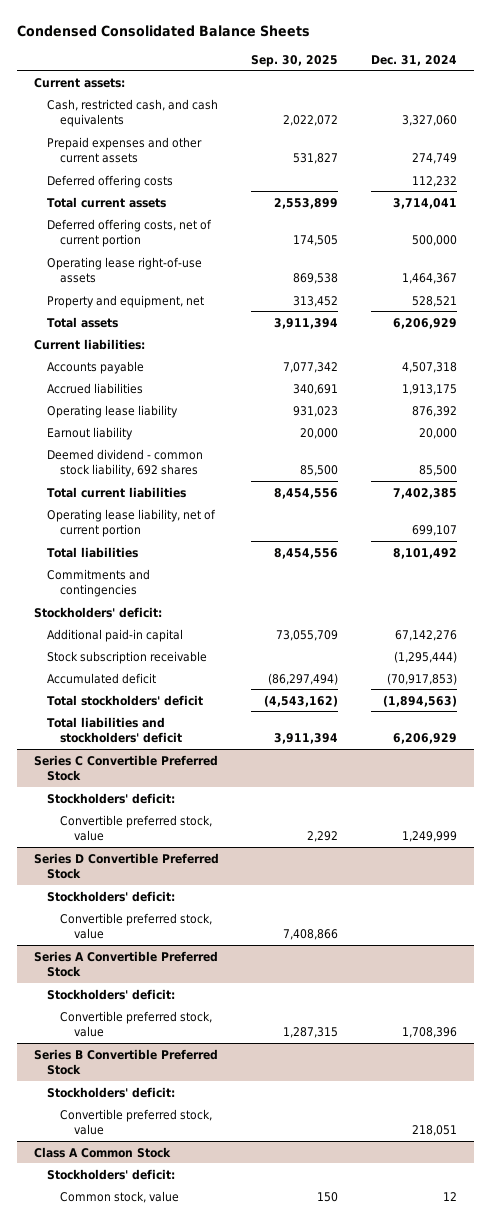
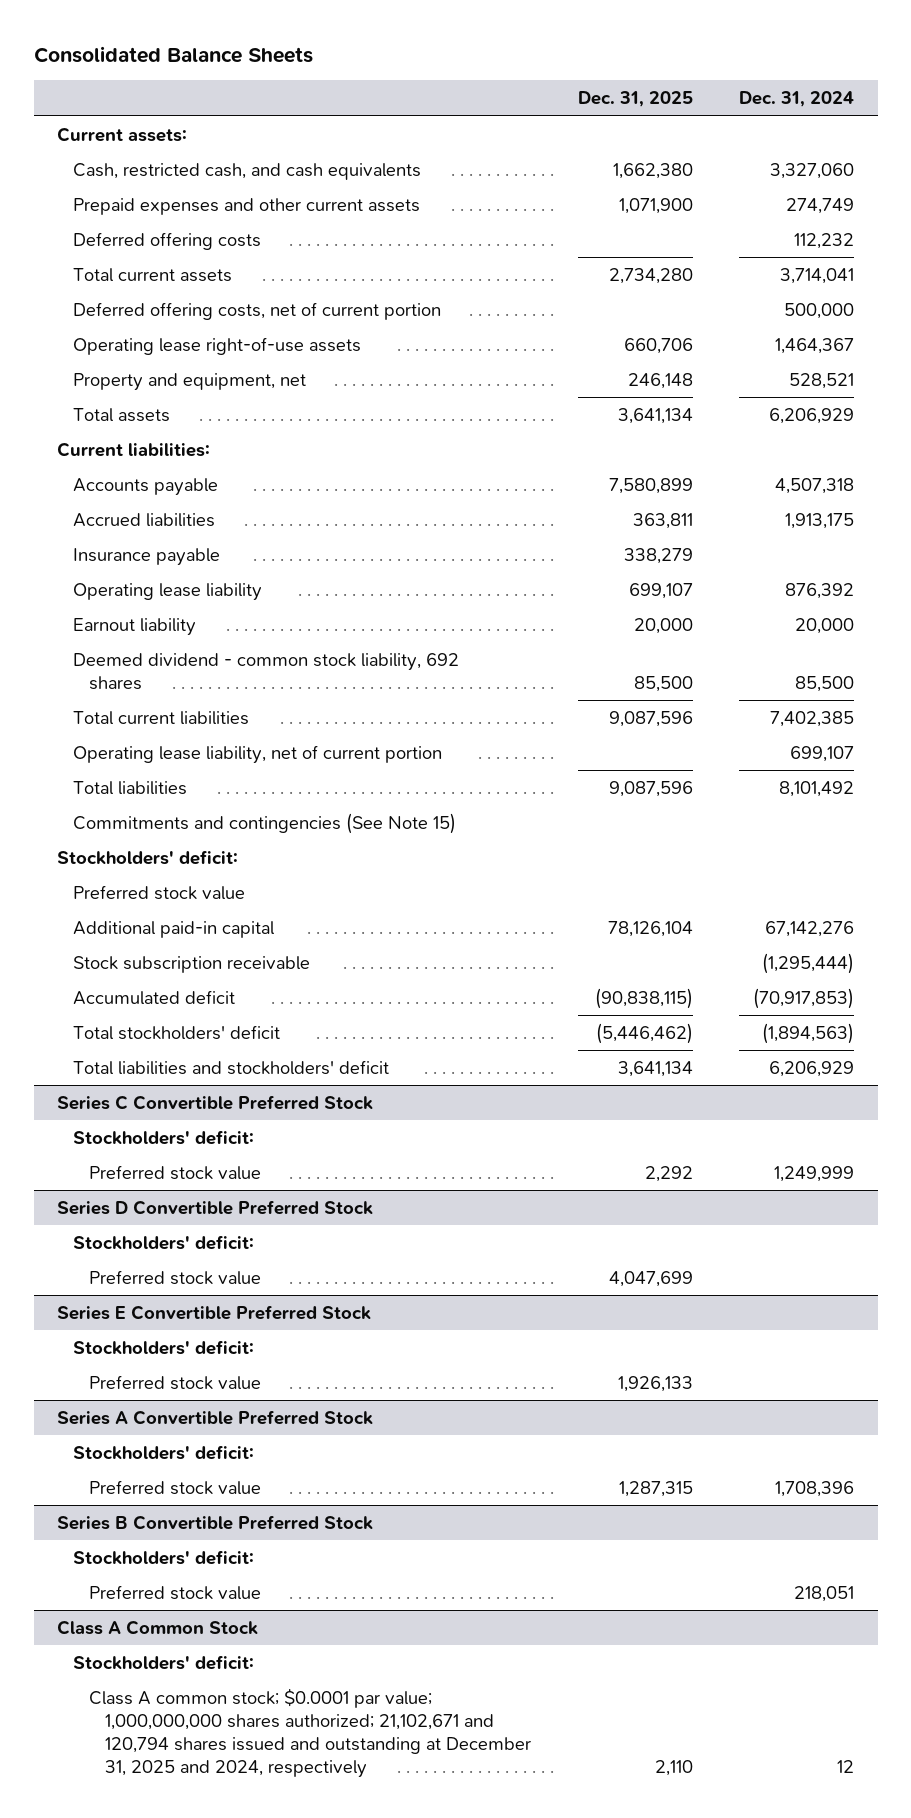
[17,25,311,38] Condensed Consolidated Balance Sheets -> [33,45,313,63] Consolidated Balance Sheets
[251,54,339,67] Sep. 30, 2025 -> none
none -> [577,91,693,108] Dec. 31, 2025
none -> [72,547,220,566] Insurance payable
[47,568,151,597] Commitments and contingencies -> [72,812,456,834] Commitments and contingencies (See Note 15)
none -> [72,884,245,900] Preferred stock value
[60,814,213,841] Convertible preferred stock, value -> [88,1164,261,1180] Preferred stock value
[60,912,213,939] Convertible preferred stock, value -> [88,1269,261,1285] Preferred stock value
none -> [56,1304,371,1320] Series E Convertible Preferred Stock
none -> [72,1339,254,1355] Stockholders' deficit:
none -> [88,1374,261,1390] Preferred stock value
[60,1010,213,1037] Convertible preferred stock, value -> [88,1479,261,1495] Preferred stock value
[60,1108,213,1135] Convertible preferred stock, value -> [88,1584,261,1600] Preferred stock value
[60,1190,180,1203] Common stock, value -> [88,1687,531,1778] Class A common stock; $0.0001 par value; 1,000,000,000 shares authorized; 21,102,671 and 120,794 shares issued and outstanding at December 31, 2025 and 2024, respectively

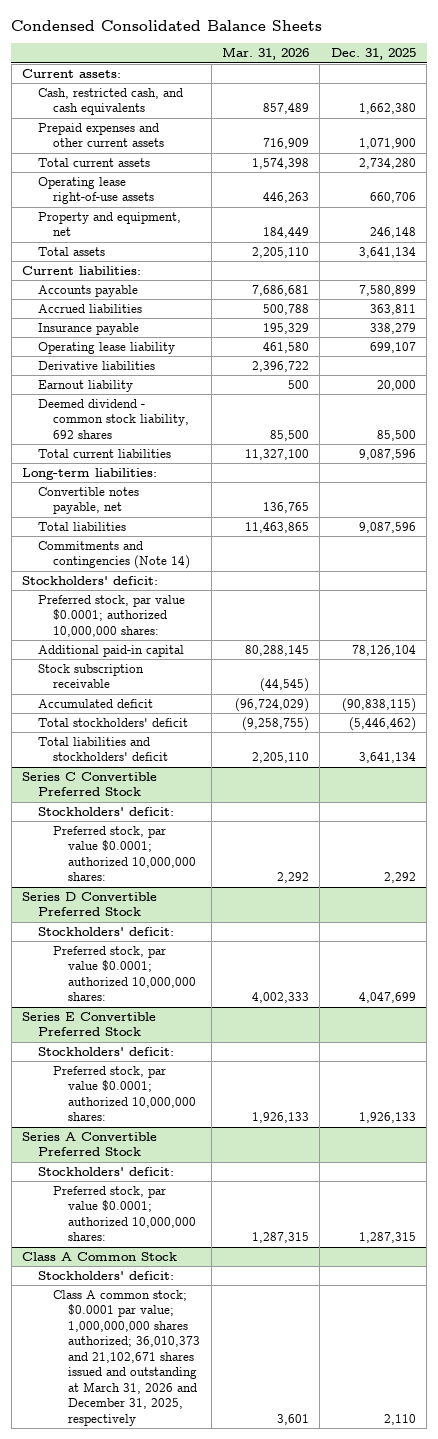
[33,45,313,63] Consolidated Balance Sheets -> [11,19,323,31] Condensed Consolidated Balance Sheets
[739,91,855,108] Dec. 31, 2024 -> none
none -> [221,47,309,61] Mar. 31, 2026
[72,231,261,250] Deferred offering costs -> none
[72,301,441,320] Deferred offering costs, net of current portion -> none
none -> [37,361,155,371] Derivative liabilities
[72,744,442,764] Operating lease liability, net of current portion -> none
none -> [22,468,158,481] Long-term liabilities:
none -> [37,487,139,515] Convertible notes payable, net
[72,812,456,834] Commitments and contingencies (See Note 15) -> [37,541,190,570] Commitments and contingencies (Note 14)
[72,884,245,900] Preferred stock value -> [37,595,185,637] Preferred stock, par value $0.0001; authorized 10,000,000 shares:
[88,1164,261,1180] Preferred stock value -> [52,826,197,882] Preferred stock, par value $0.0001; authorized 10,000,000 shares:
[88,1269,261,1285] Preferred stock value -> [52,946,197,1002] Preferred stock, par value $0.0001; authorized 10,000,000 shares:
[88,1374,261,1390] Preferred stock value -> [52,1066,197,1122] Preferred stock, par value $0.0001; authorized 10,000,000 shares:
[56,1514,373,1530] Series B Convertible Preferred Stock -> none
[72,1549,254,1565] Stockholders' deficit: -> none
[88,1584,261,1600] Preferred stock value -> none
[88,1479,261,1495] Preferred stock value -> [52,1186,197,1242] Preferred stock, par value $0.0001; authorized 10,000,000 shares:
[88,1687,531,1778] Class A common stock; $0.0001 par value; 1,000,000,000 shares authorized; 21,102,671 and 120,794 shares issued and outstanding at December 31, 2025 and 2024, respectively -> [52,1290,201,1426] Class A common stock; $0.0001 par value; 1,000,000,000 shares authorized; 36,010,373 and 21,102,671 shares issued and outstanding at March 31, 2026 and December 31, 2025, respectively

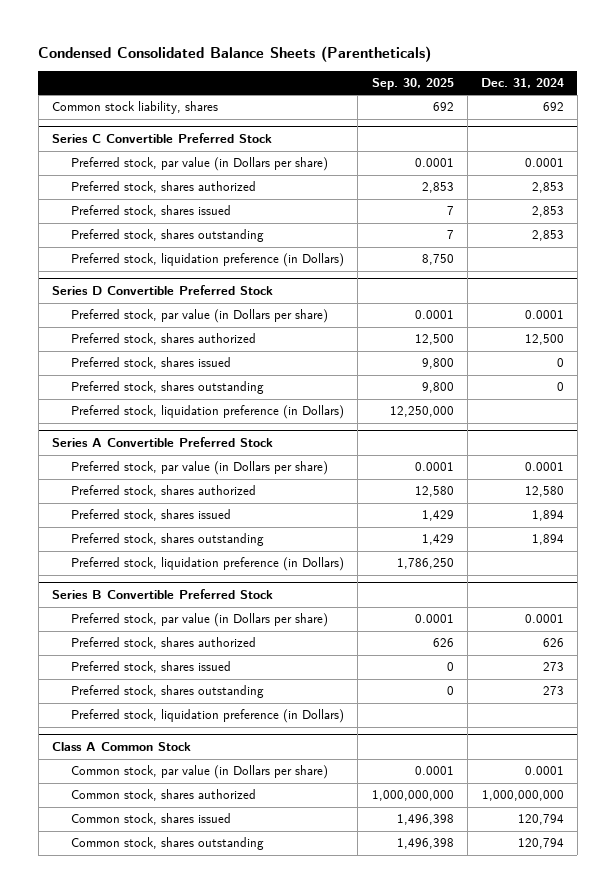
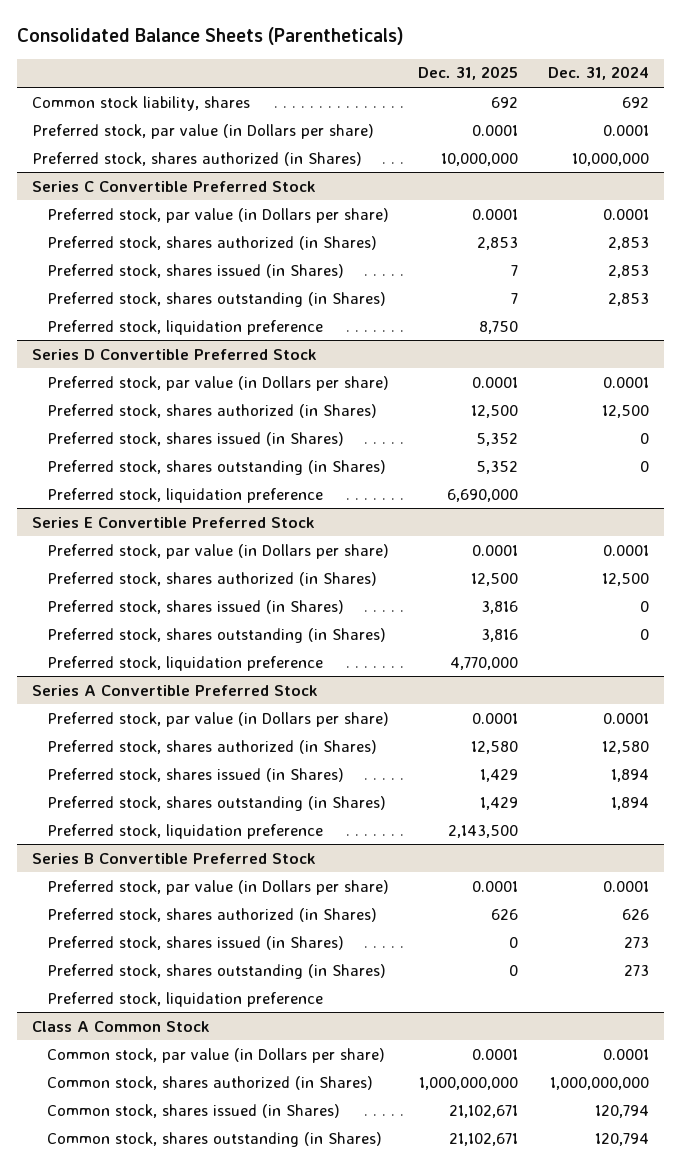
[38,46,432,63] Condensed Consolidated Balance Sheets (Parentheticals) -> [16,27,404,46] Consolidated Balance Sheets (Parentheticals)
[371,77,454,90] Sep. 30, 2025 -> none
none -> [418,66,519,81] Dec. 31, 2025
none -> [31,123,374,139] Preferred stock, par value (in Dollars per share)
none -> [31,151,362,166] Preferred stock, shares authorized (in Shares)
[71,181,257,194] Preferred stock, shares authorized -> [46,235,377,250] Preferred stock, shares authorized (in Shares)
[71,205,232,218] Preferred stock, shares issued -> [46,263,344,278] Preferred stock, shares issued (in Shares)
[71,229,265,243] Preferred stock, shares outstanding -> [46,291,386,307] Preferred stock, shares outstanding (in Shares)
[71,253,345,268] Preferred stock, liquidation preference (in Dollars) -> [46,319,323,335] Preferred stock, liquidation preference
[71,333,257,346] Preferred stock, shares authorized -> [46,403,377,418] Preferred stock, shares authorized (in Shares)
[71,357,232,370] Preferred stock, shares issued -> [46,431,344,446] Preferred stock, shares issued (in Shares)
[71,381,265,395] Preferred stock, shares outstanding -> [46,459,386,475] Preferred stock, shares outstanding (in Shares)
[71,405,345,420] Preferred stock, liquidation preference (in Dollars) -> [46,487,323,503] Preferred stock, liquidation preference
none -> [31,516,315,528] Series E Convertible Preferred Stock
none -> [46,543,389,559] Preferred stock, par value (in Dollars per share)
none -> [46,571,377,586] Preferred stock, shares authorized (in Shares)
none -> [46,599,344,614] Preferred stock, shares issued (in Shares)
none -> [46,627,386,643] Preferred stock, shares outstanding (in Shares)
none -> [46,655,323,671] Preferred stock, liquidation preference
[71,485,257,498] Preferred stock, shares authorized -> [46,739,377,754] Preferred stock, shares authorized (in Shares)
[71,509,232,522] Preferred stock, shares issued -> [46,767,344,782] Preferred stock, shares issued (in Shares)
[71,533,265,547] Preferred stock, shares outstanding -> [46,795,386,811] Preferred stock, shares outstanding (in Shares)
[71,557,345,572] Preferred stock, liquidation preference (in Dollars) -> [46,823,323,839] Preferred stock, liquidation preference
[71,637,257,650] Preferred stock, shares authorized -> [46,907,377,922] Preferred stock, shares authorized (in Shares)
[71,661,232,674] Preferred stock, shares issued -> [46,935,344,950] Preferred stock, shares issued (in Shares)
[71,685,265,699] Preferred stock, shares outstanding -> [46,963,386,979] Preferred stock, shares outstanding (in Shares)
[71,709,345,724] Preferred stock, liquidation preference (in Dollars) -> [46,991,323,1007] Preferred stock, liquidation preference
[71,789,257,802] Common stock, shares authorized -> [46,1075,373,1090] Common stock, shares authorized (in Shares)
[71,813,232,826] Common stock, shares issued -> [46,1103,340,1118] Common stock, shares issued (in Shares)
[71,837,265,851] Common stock, shares outstanding -> [46,1131,382,1147] Common stock, shares outstanding (in Shares)

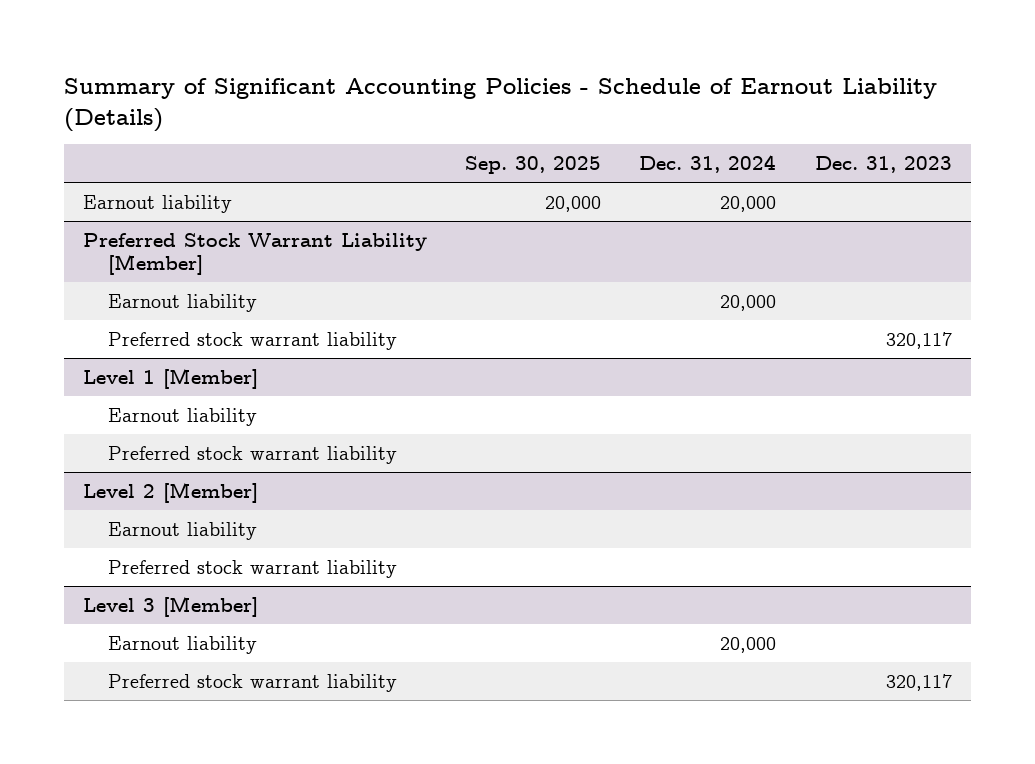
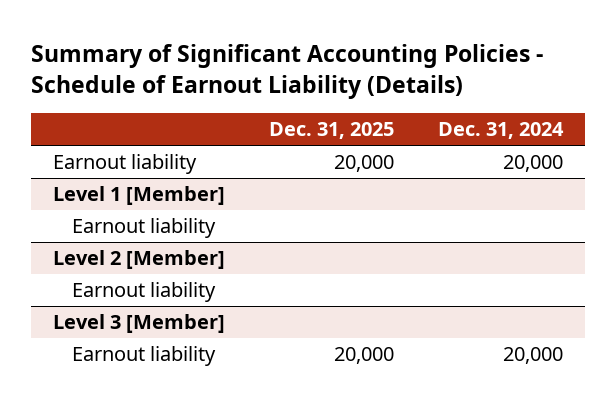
[465,155,602,174] Sep. 30, 2025 -> none
[814,155,952,173] Dec. 31, 2023 -> none
none -> [268,122,394,140] Dec. 31, 2025
[83,232,428,276] Preferred Stock Warrant Liability [Member] -> none
[108,293,258,312] Earnout liability -> none
[108,331,398,350] Preferred stock warrant liability -> none
[108,445,398,464] Preferred stock warrant liability -> none
[108,559,398,578] Preferred stock warrant liability -> none
[108,673,398,692] Preferred stock warrant liability -> none

